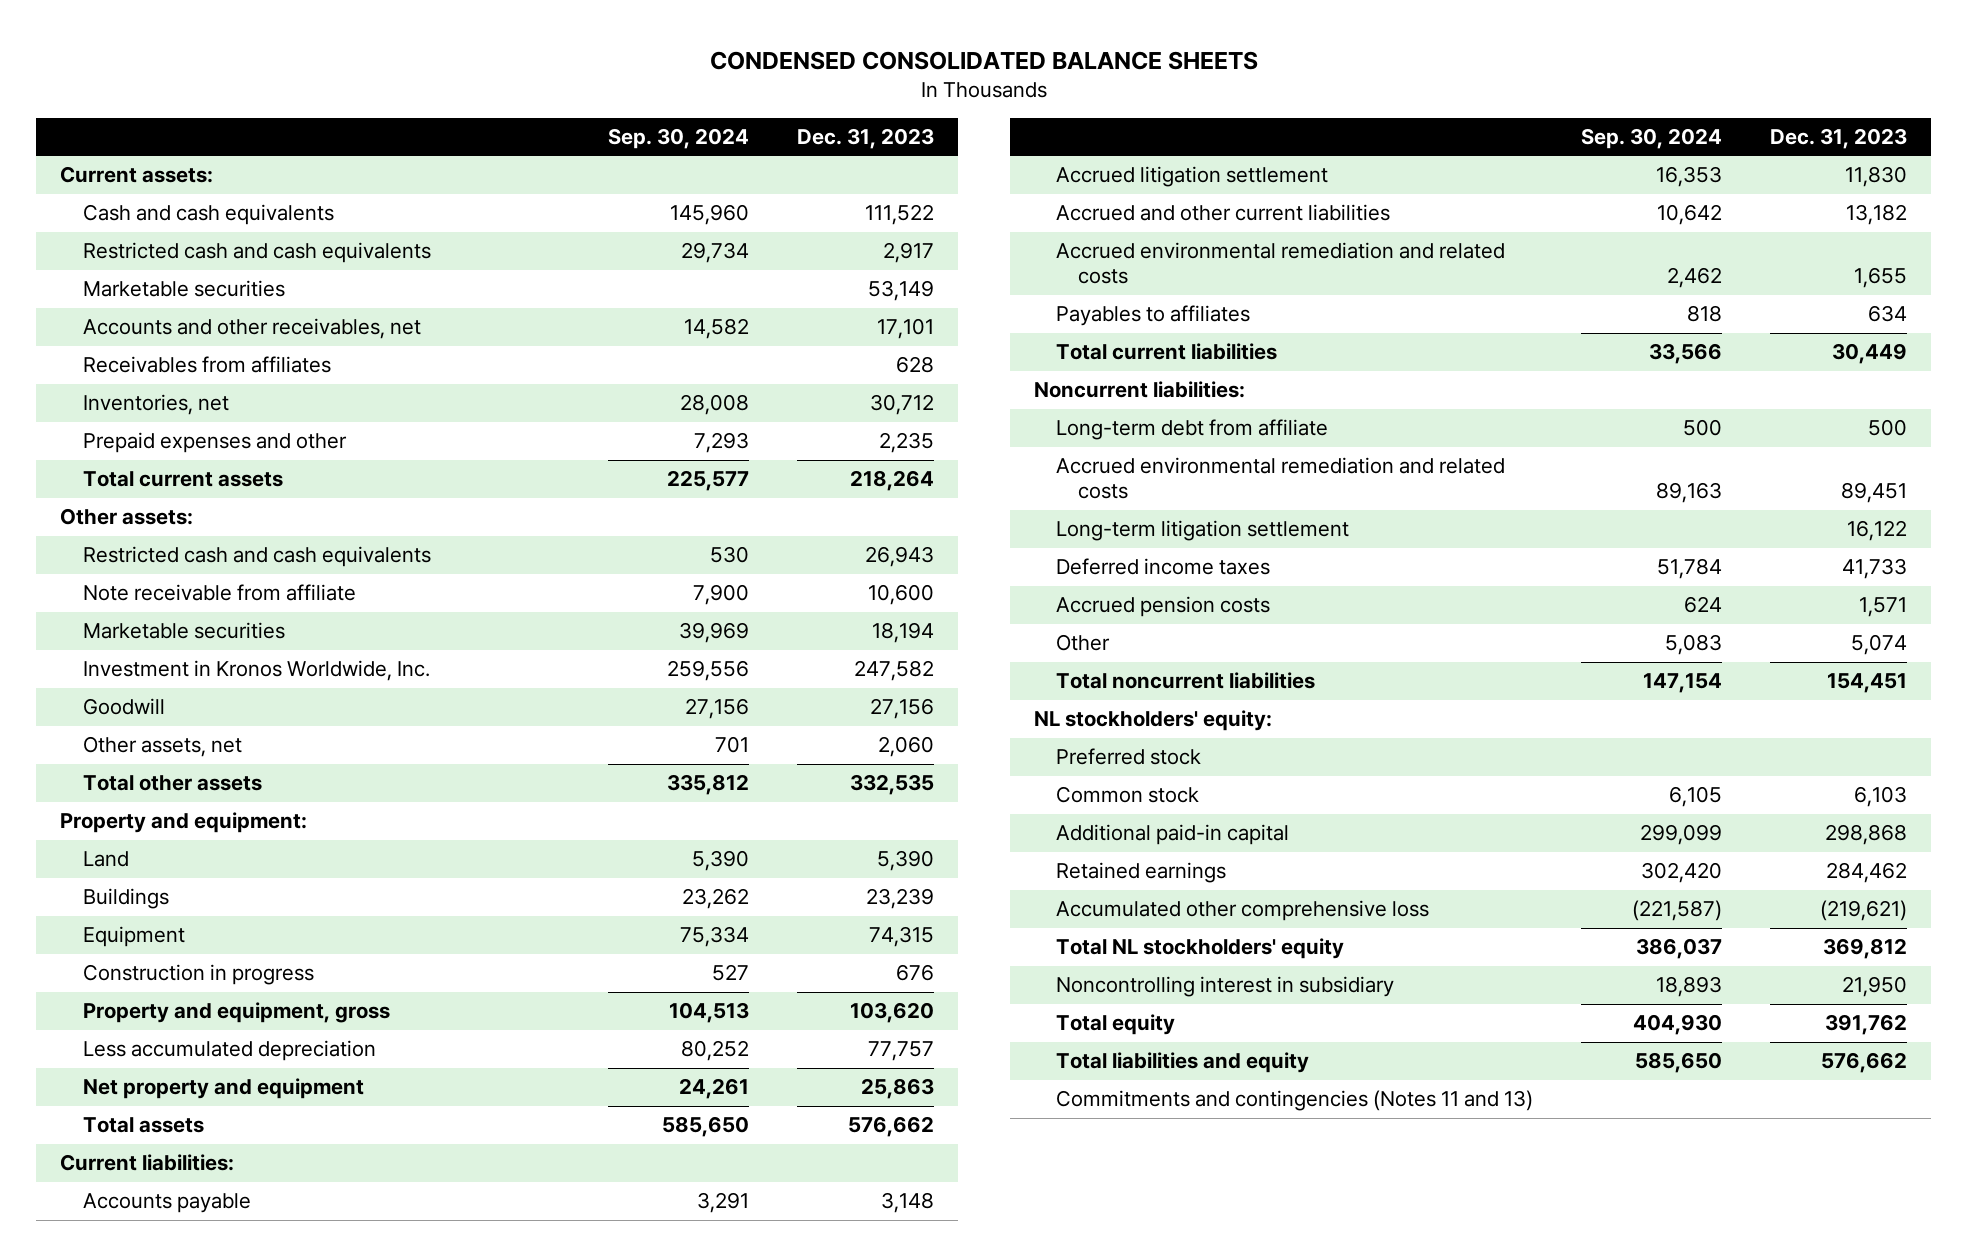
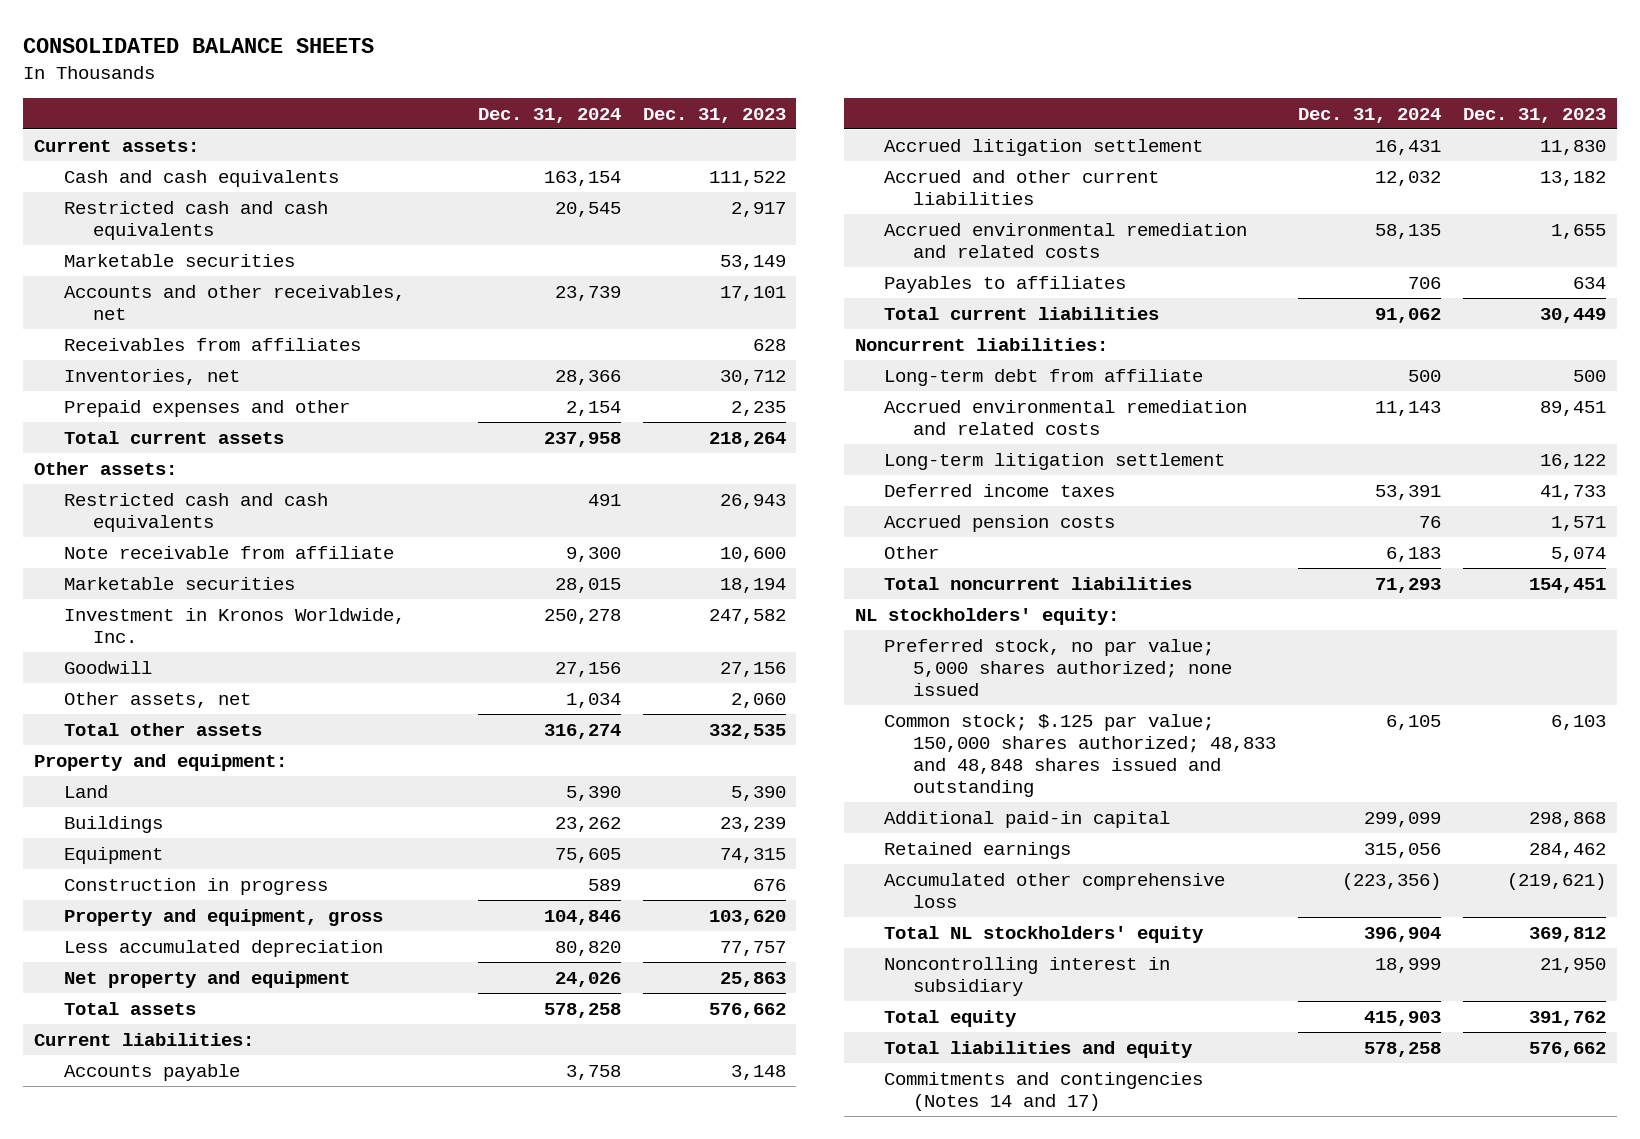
[709,50,1258,70] CONDENSED CONSOLIDATED BALANCE SHEETS -> [23,37,375,53] CONSOLIDATED BALANCE SHEETS
[607,127,749,149] Sep. 30, 2024 -> none
none -> [477,107,621,123] Dec. 31, 2024
[1056,748,1202,766] Preferred stock -> [884,638,1233,696] Preferred stock, no par value; 5,000 shares authorized; none issued
[1056,786,1200,804] Common stock -> [884,713,1277,797] Common stock; $.125 par value; 150,000 shares authorized; 48,833 and 48,848 shares issued and outstanding
[1056,1090,1534,1112] Commitments and contingencies (Notes 11 and 13) -> [884,1071,1204,1111] Commitments and contingencies (Notes 14 and 17)

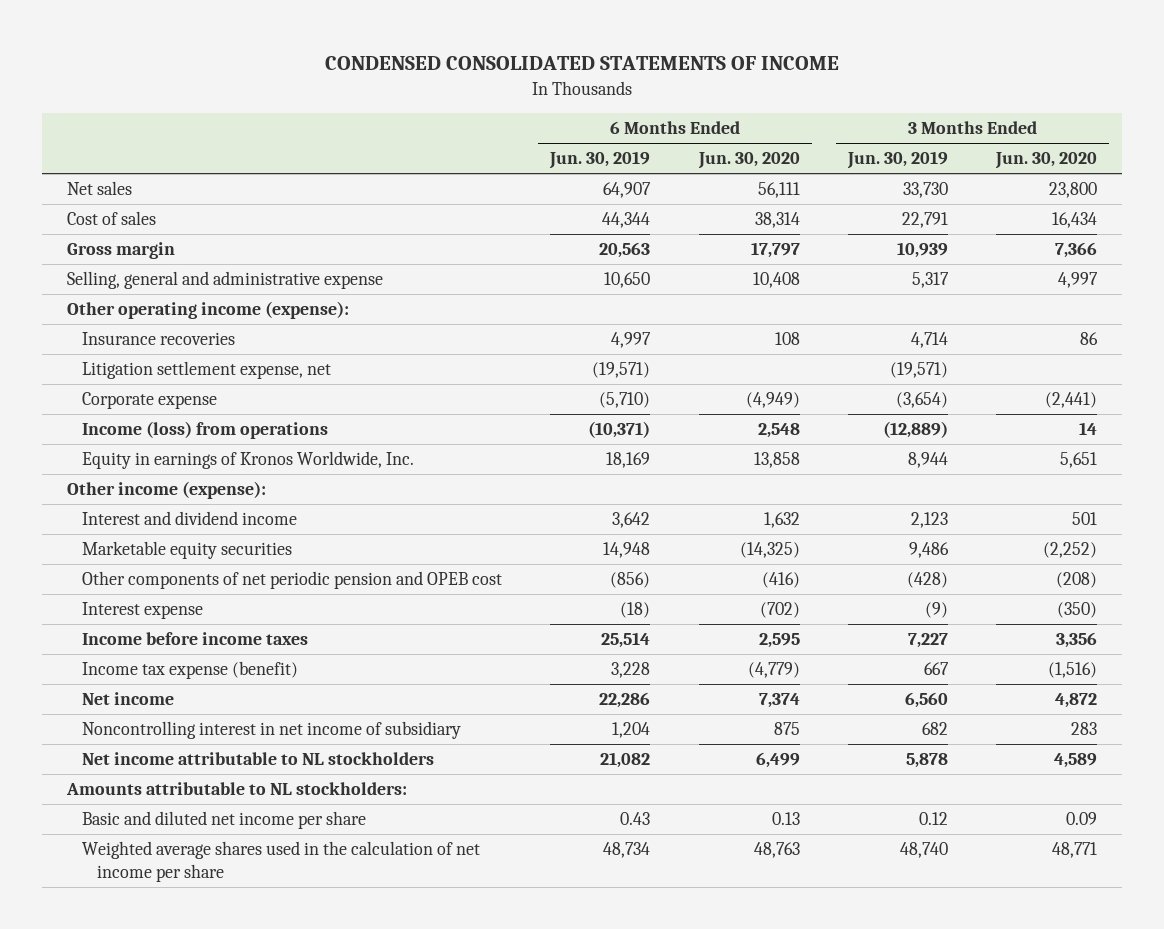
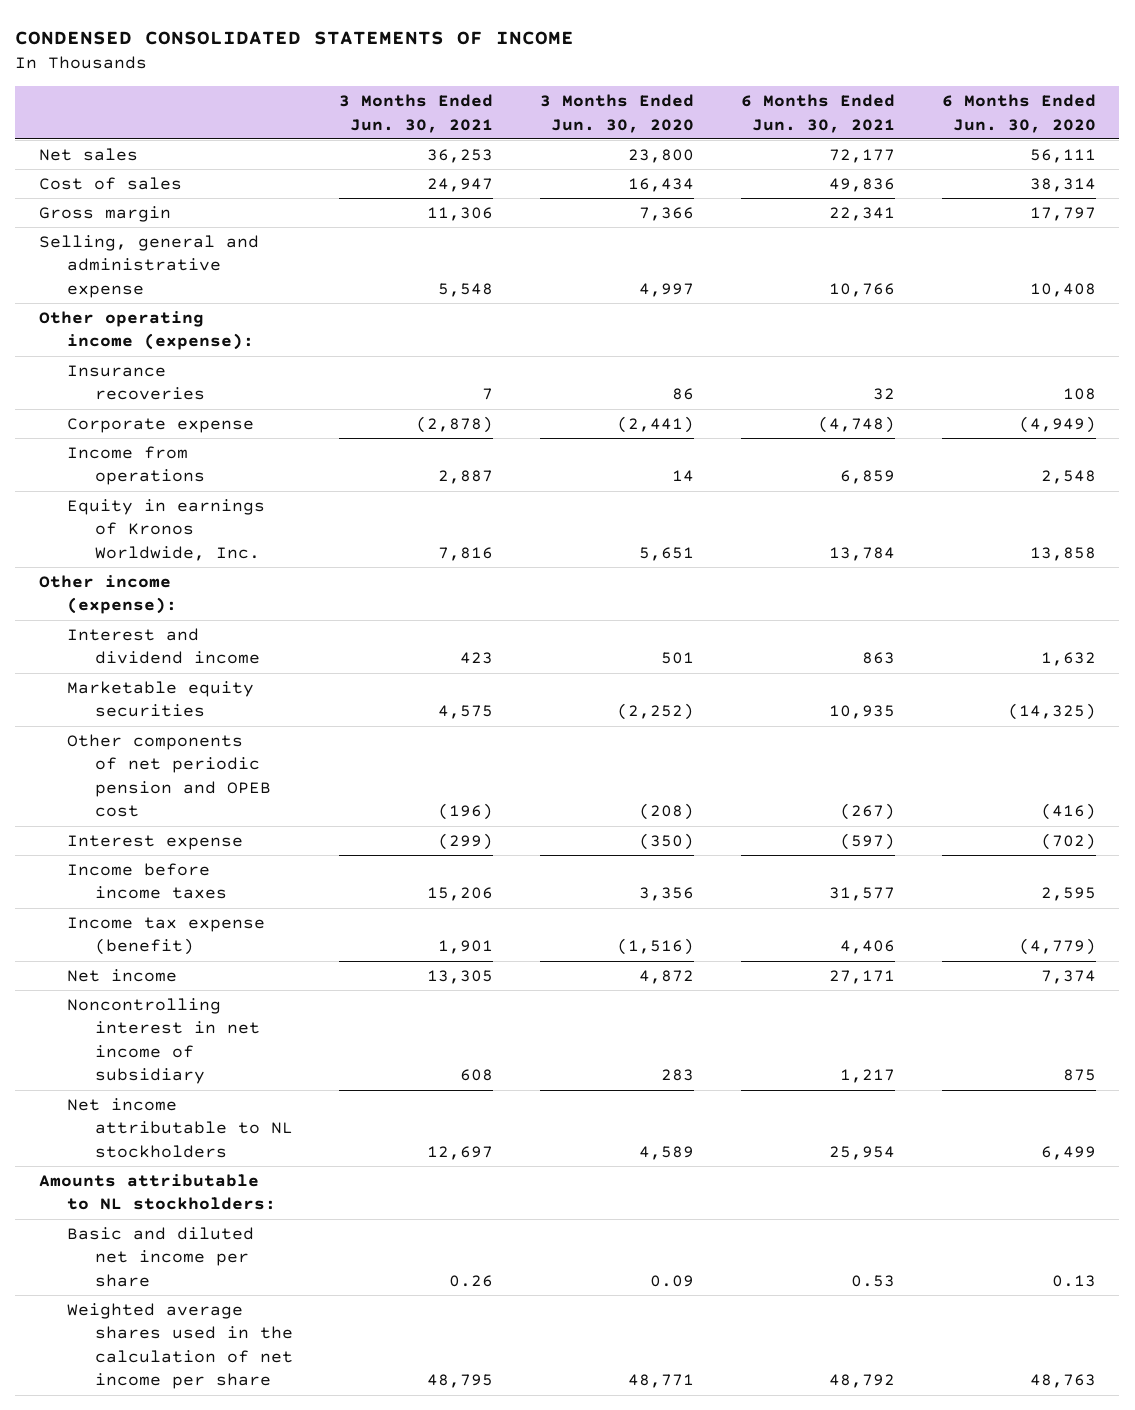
[549,151,651,170] Jun. 30, 2019 -> none
[846,151,948,170] Jun. 30, 2019 -> none
none -> [339,94,494,133] 3 Months Ended Jun. 30, 2021
none -> [741,94,896,133] 6 Months Ended Jun. 30, 2021
[81,361,331,380] Litigation settlement expense, net -> none
[81,421,328,440] Income (loss) from operations -> [66,446,205,486] Income from operations

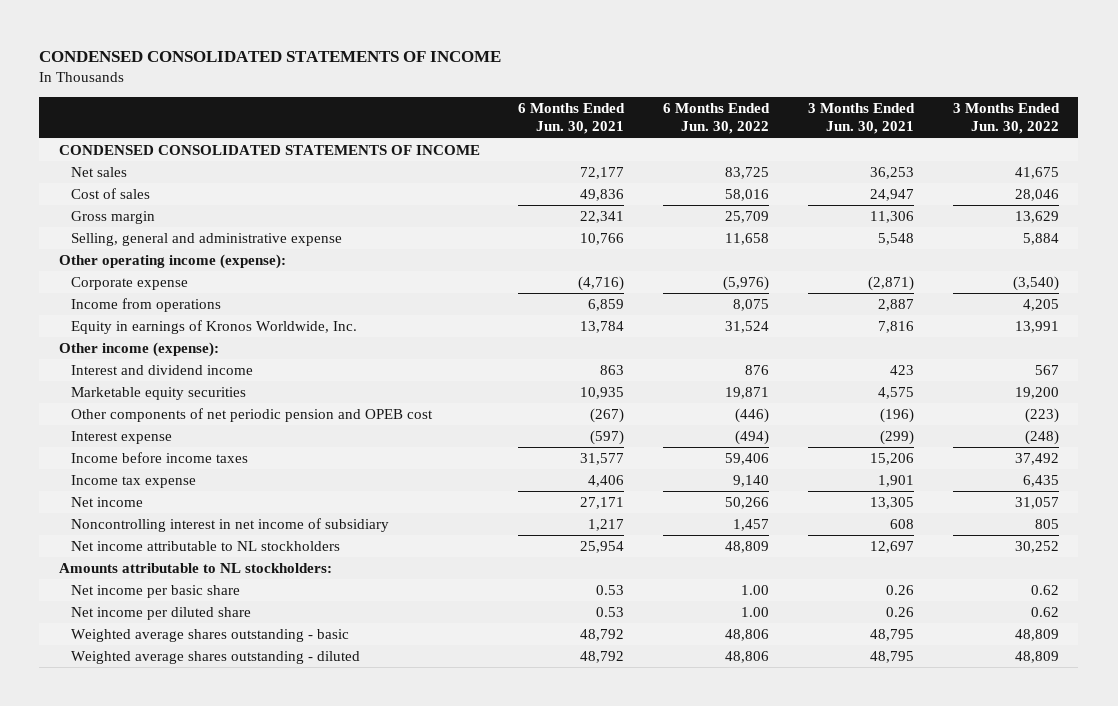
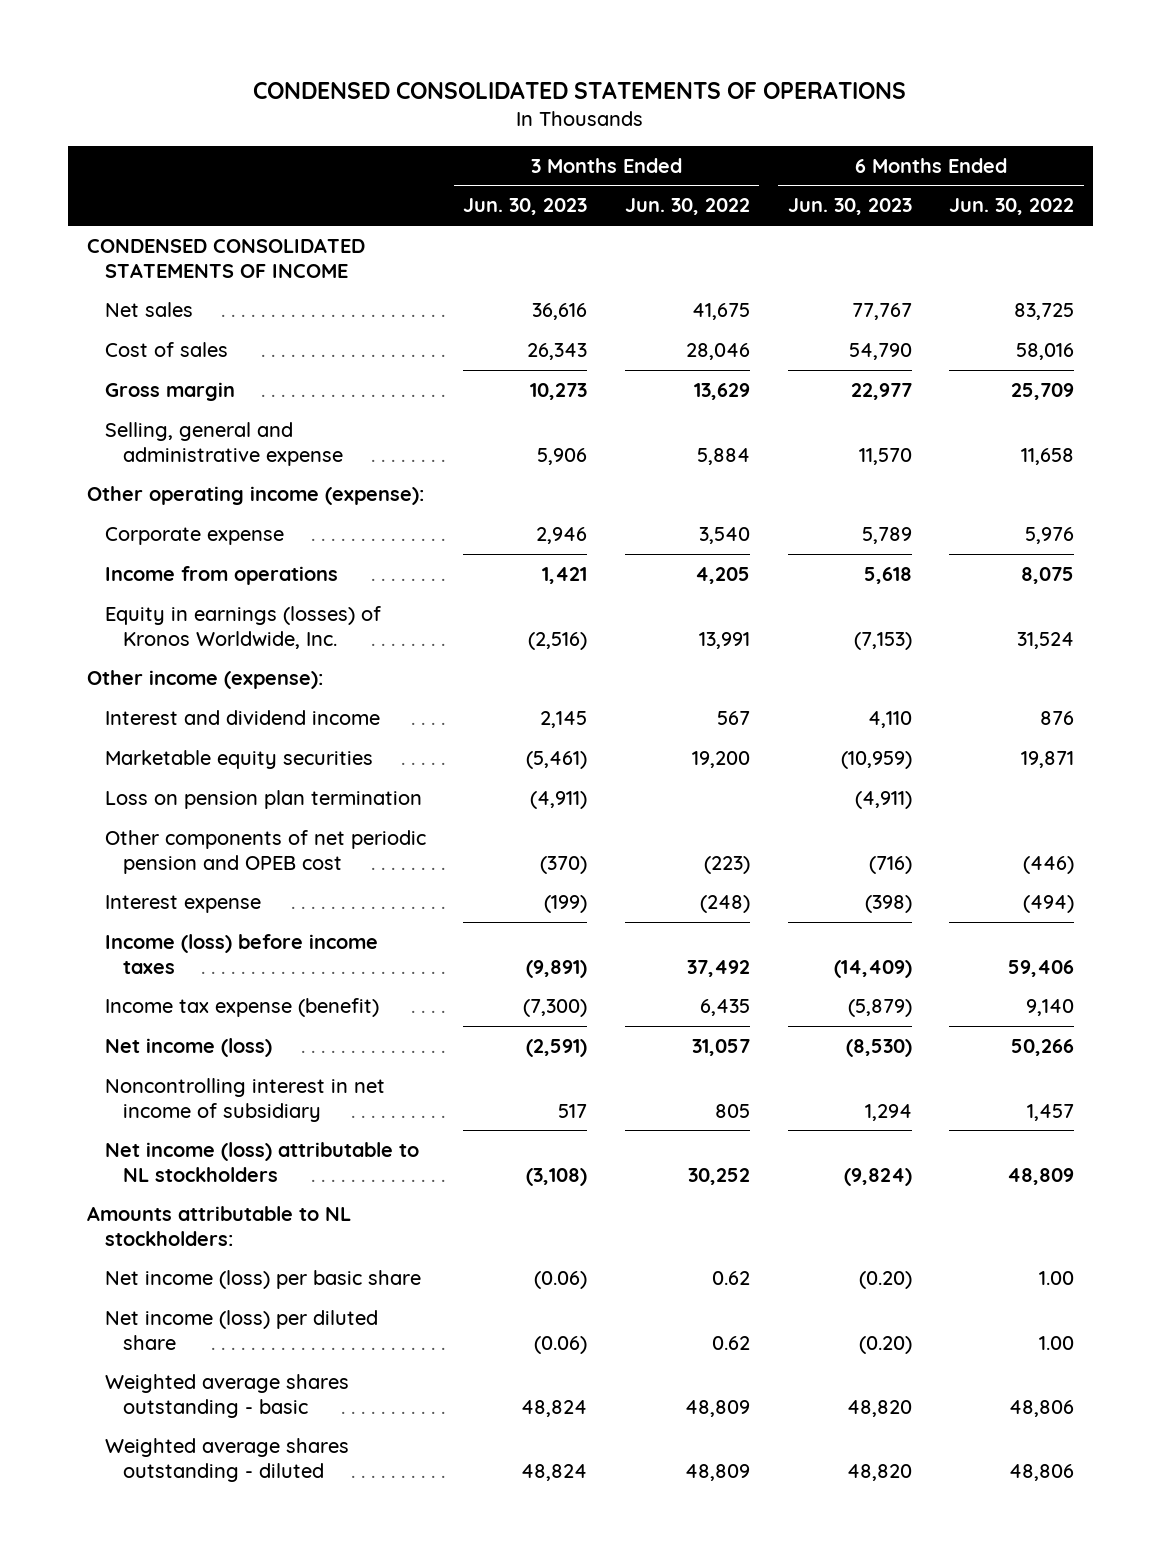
[39,51,502,63] CONDENSED CONSOLIDATED STATEMENTS OF INCOME -> [253,80,907,99] CONDENSED CONSOLIDATED STATEMENTS OF OPERATIONS
[518,103,626,135] 6 Months Ended Jun. 30, 2021 -> none
[808,103,916,135] 3 Months Ended Jun. 30, 2021 -> none
none -> [463,198,588,216] Jun. 30, 2023
none -> [787,198,912,216] Jun. 30, 2023
[723,276,770,292] (5,976) -> [1025,526,1075,544] 5,976
[1012,276,1059,292] (3,540) -> [699,526,751,544] 3,540
[70,320,357,335] Equity in earnings of Kronos Worldwide, Inc. -> [104,605,381,649] Equity in earnings (losses) of Kronos Worldwide, Inc.
none -> [104,789,422,809] Loss on pension plan termination
[70,452,248,464] Income before income taxes -> [104,933,378,974] Income (loss) before income taxes
[70,475,196,489] Income tax expense -> [104,997,379,1017] Income tax expense (benefit)
[70,497,143,508] Net income -> [104,1037,272,1057] Net income (loss)
[70,541,340,552] Net income attributable to NL stockholders -> [104,1141,419,1182] Net income (loss) attributable to NL stockholders
[70,585,240,599] Net income per basic share -> [104,1269,421,1289] Net income (loss) per basic share
[70,607,251,621] Net income per diluted share -> [104,1309,378,1350] Net income (loss) per diluted share

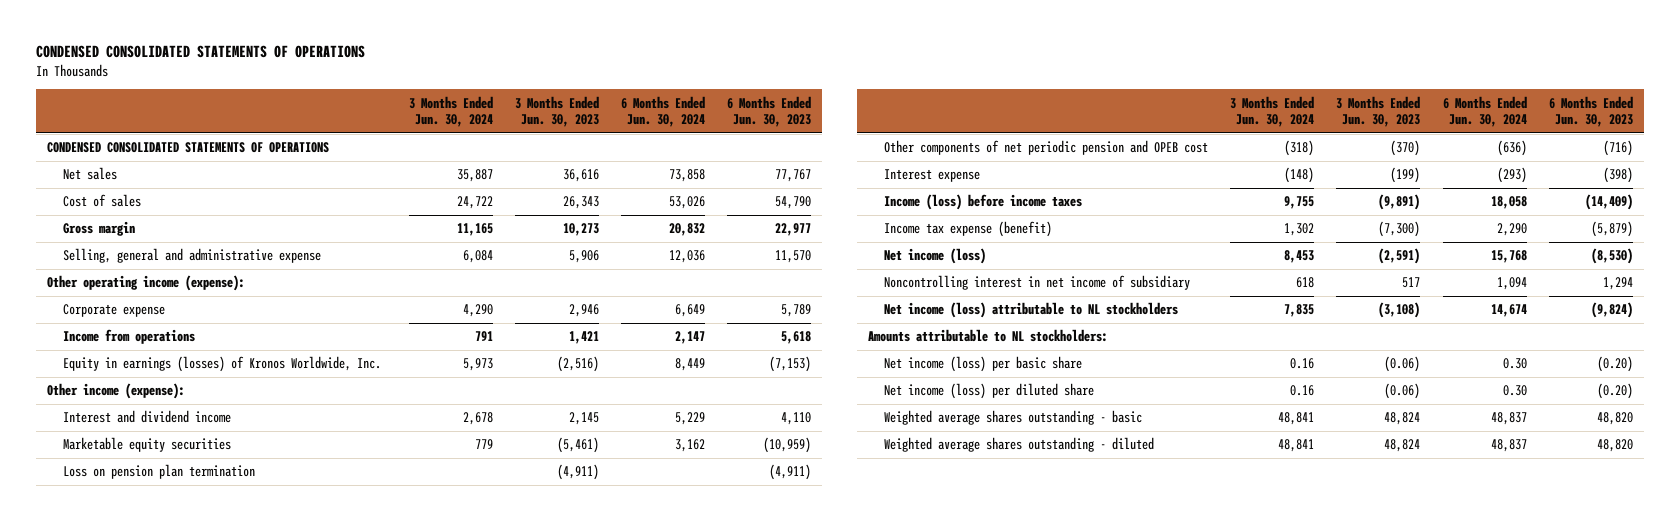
[625,198,751,216] Jun. 30, 2022 -> none
[949,198,1075,216] Jun. 30, 2022 -> none
none -> [409,95,494,128] 3 Months Ended Jun. 30, 2024
none -> [621,95,706,128] 6 Months Ended Jun. 30, 2024
[86,237,365,278] CONDENSED CONSOLIDATED STATEMENTS OF INCOME -> [46,142,329,154] CONDENSED CONSOLIDATED STATEMENTS OF OPERATIONS

